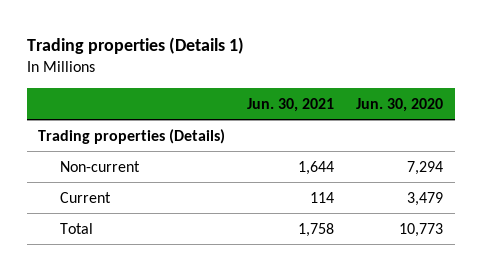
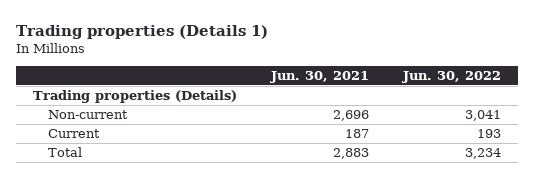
[356,97,444,112] Jun. 30, 2020 -> none
none -> [402,70,502,83] Jun. 30, 2022
[298,160,335,175] 1,644 -> [333,110,370,122] 2,696
[310,191,335,203] 114 -> [345,129,370,139] 187
[298,222,335,237] 1,758 -> [333,148,370,160] 2,883

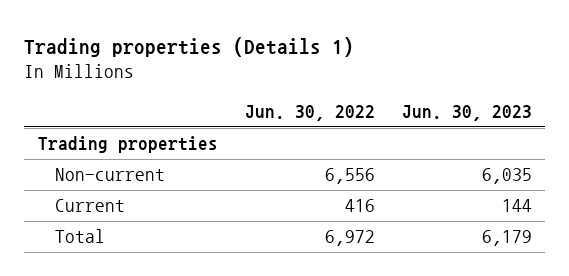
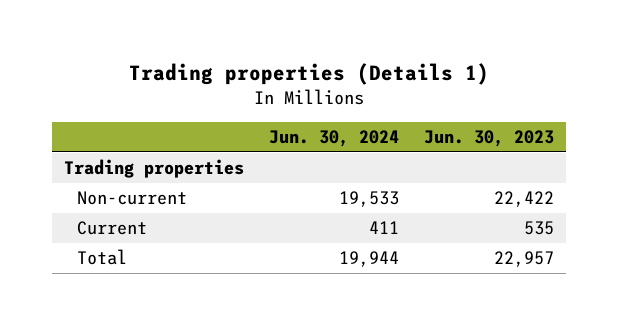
[244,105,375,122] Jun. 30, 2022 -> none
none -> [269,130,400,148] Jun. 30, 2024
[481,168,532,185] 6,035 -> [493,191,554,208] 22,422
[501,199,532,213] 144 -> [523,221,554,236] 535
[481,230,532,247] 6,179 -> [493,251,554,268] 22,957

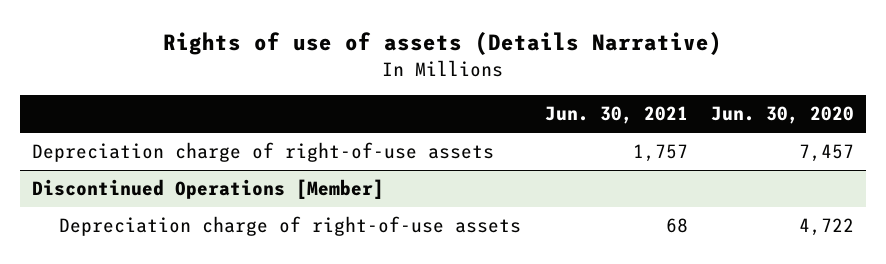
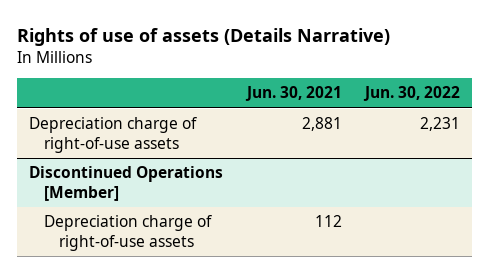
[711,106,855,125] Jun. 30, 2020 -> none
none -> [363,86,461,102] Jun. 30, 2022
[632,144,688,163] 1,757 -> [301,117,342,132] 2,881
[665,218,688,234] 68 -> [314,215,342,228] 112

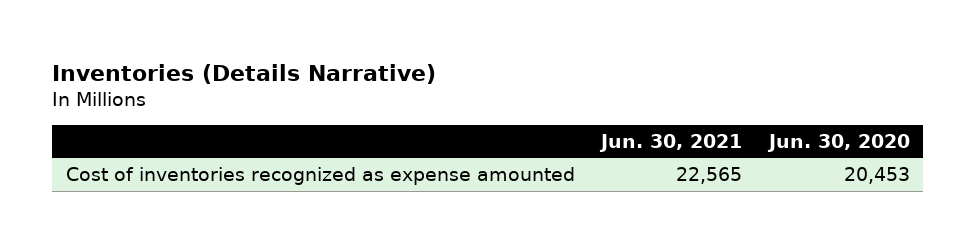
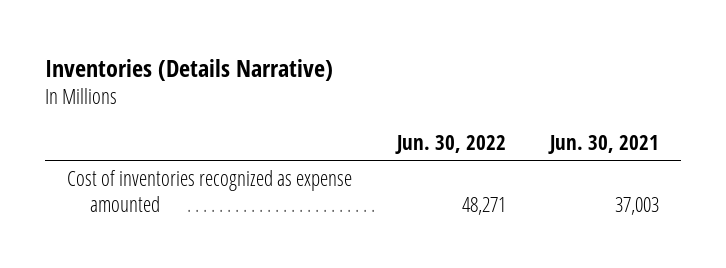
[766,133,910,152] Jun. 30, 2020 -> none
none -> [394,134,506,154] Jun. 30, 2022
[676,167,743,185] 22,565 -> [615,197,660,216] 37,003

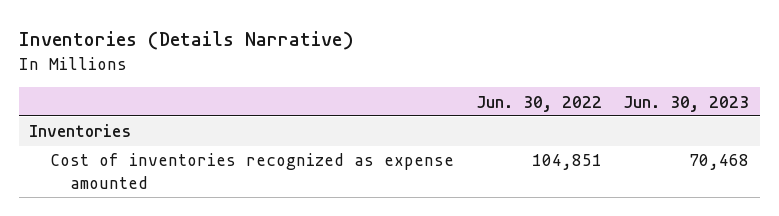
[548,134,660,154] Jun. 30, 2021 -> none
none -> [623,95,750,112] Jun. 30, 2023
none -> [29,124,132,138] Inventories
[461,197,506,216] 48,271 -> [531,154,602,171] 104,851

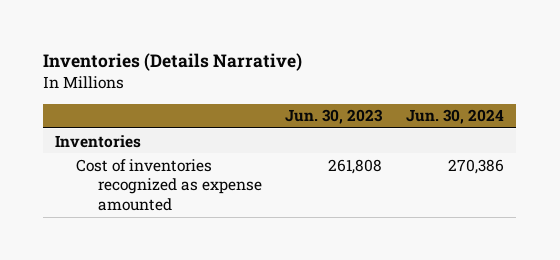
[475,95,602,112] Jun. 30, 2022 -> none
none -> [406,109,505,125] Jun. 30, 2024
[689,154,750,171] 70,468 -> [328,158,383,174] 261,808

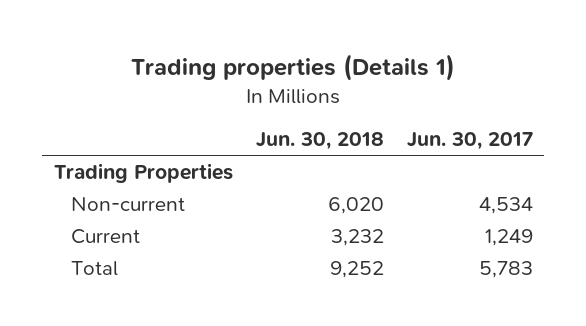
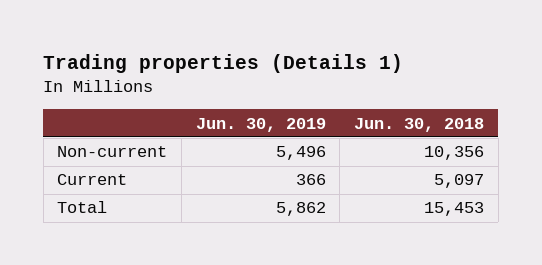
[406,132,533,151] Jun. 30, 2017 -> none
none -> [195,117,326,132] Jun. 30, 2019
[53,163,233,184] Trading Properties -> none
[327,197,384,215] 6,020 -> [424,146,485,161] 10,356
[330,229,384,247] 3,232 -> [434,174,485,189] 5,097
[329,261,384,279] 9,252 -> [424,202,485,217] 15,453

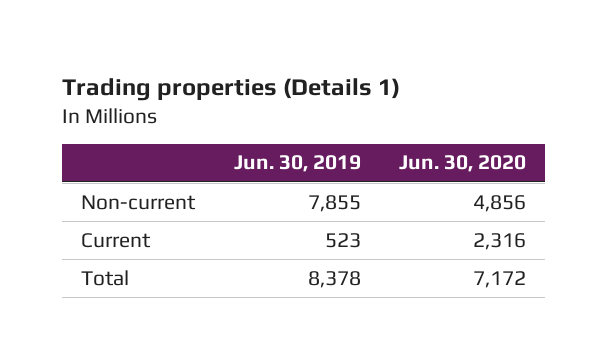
[354,117,485,132] Jun. 30, 2018 -> none
none -> [398,155,526,173] Jun. 30, 2020
[275,146,326,161] 5,496 -> [307,194,361,212] 7,855
[295,174,326,186] 366 -> [324,232,361,248] 523
[275,202,326,217] 5,862 -> [307,270,361,288] 8,378

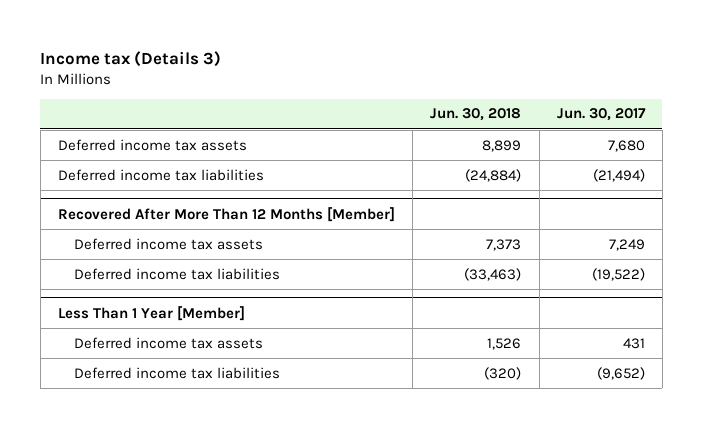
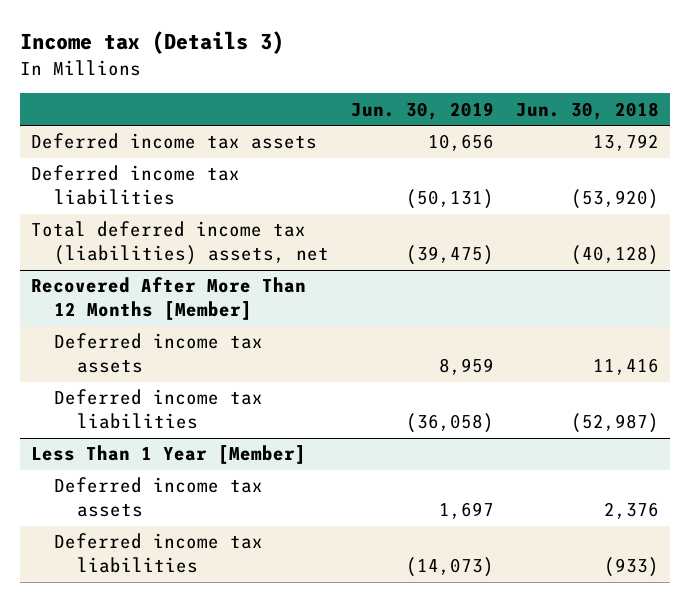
[556,108,646,122] Jun. 30, 2017 -> none
none -> [351,101,495,120] Jun. 30, 2019
[482,139,522,152] 8,899 -> [593,134,660,152] 13,792
[465,168,522,182] (24,884) -> [571,189,660,210] (53,920)
none -> [31,221,330,266] Total deferred income tax (liabilities) assets, net
[486,238,522,251] 7,373 -> [593,358,660,376] 11,416
[464,267,522,281] (33,463) -> [571,413,660,434] (52,987)
[487,337,522,350] 1,526 -> [604,502,660,520] 2,376
[484,366,522,380] (320) -> [604,557,660,578] (933)

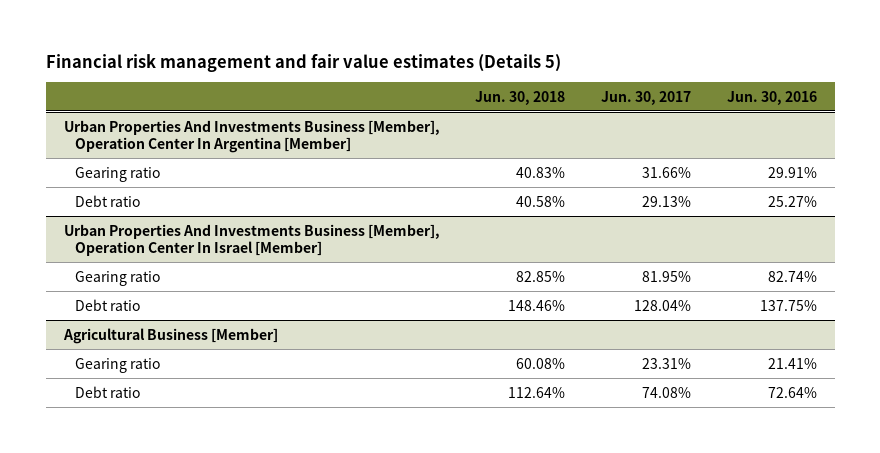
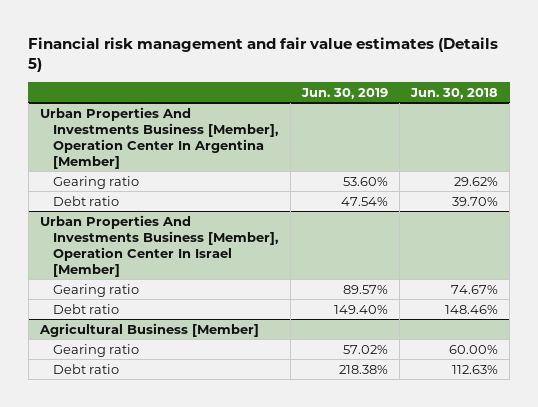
[601,90,692,105] Jun. 30, 2017 -> none
[726,90,817,105] Jun. 30, 2016 -> none
none -> [300,87,388,99] Jun. 30, 2019
[516,166,566,178] 40.83% -> [454,176,499,186] 29.62%
[516,195,566,207] 40.58% -> [452,196,499,206] 39.70%
[516,270,566,282] 82.85% -> [451,284,499,294] 74.67%
[516,357,566,369] 60.08% -> [449,344,499,354] 60.00%
[508,386,566,398] 112.64% -> [452,364,499,374] 112.63%

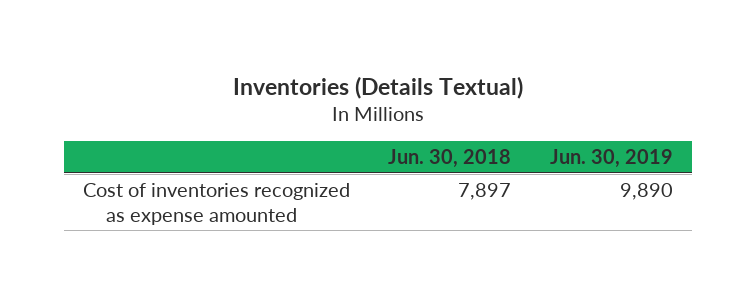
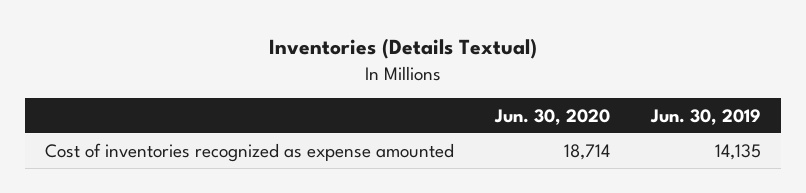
[388,149,512,169] Jun. 30, 2018 -> none
none -> [493,108,610,125] Jun. 30, 2020
[620,182,674,200] 9,890 -> [714,144,761,161] 14,135

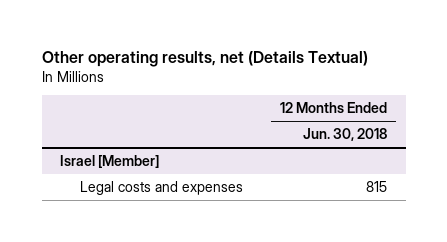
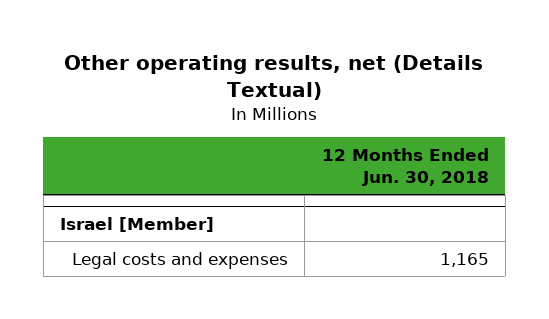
[366,181,388,193] 815 -> [439,252,489,267] 1,165

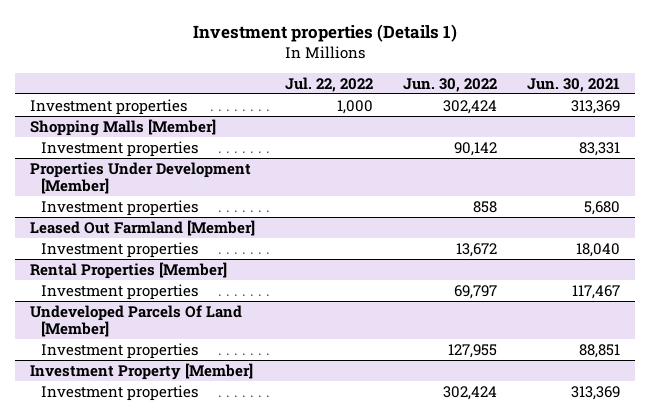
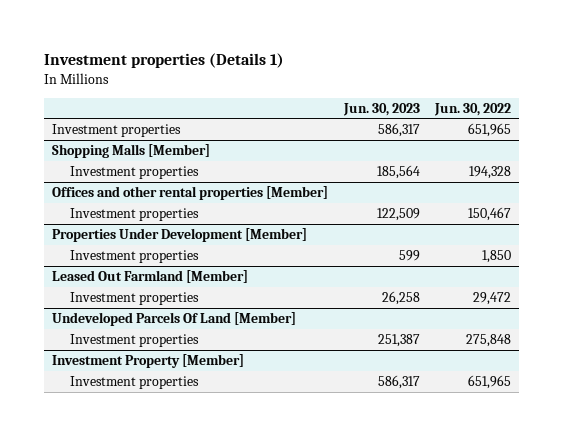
[285,76,374,92] Jul. 22, 2022 -> none
[526,77,620,92] Jun. 30, 2021 -> none
none -> [342,102,420,116] Jun. 30, 2023
[442,99,497,114] 302,424 -> [468,123,512,138] 651,965
[453,141,497,156] 90,142 -> [469,166,512,180] 194,328
none -> [51,186,328,201] Offices and other rental properties [Member]
none -> [70,208,200,222] Investment properties
[472,200,497,213] 858 -> [482,250,512,264] 1,850
[30,261,228,279] Rental Properties [Member] -> none
[40,283,198,300] Investment properties -> none
[455,242,497,257] 13,672 -> [473,292,512,306] 29,472
[447,343,497,358] 127,955 -> [466,334,512,348] 275,848
[442,385,497,400] 302,424 -> [468,375,512,390] 651,965

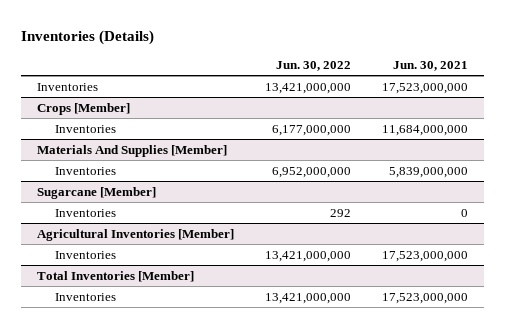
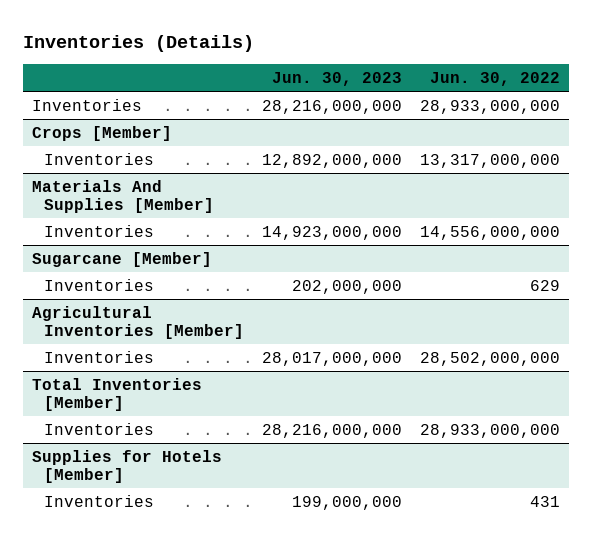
[393,60,469,71] Jun. 30, 2021 -> none
none -> [272,72,403,87] Jun. 30, 2023
[264,82,351,94] 13,421,000,000 -> [419,99,560,114] 28,933,000,000
[271,124,351,136] 6,177,000,000 -> [419,153,560,168] 13,317,000,000
[271,166,351,178] 6,952,000,000 -> [419,225,560,240] 14,556,000,000
[329,208,351,217] 292 -> [529,279,560,291] 629
[264,250,351,262] 13,421,000,000 -> [419,351,560,366] 28,502,000,000
[264,292,351,304] 13,421,000,000 -> [419,423,560,438] 28,933,000,000
none -> [31,449,222,484] Supplies for Hotels [Member]
none -> [44,494,155,507] Inventories

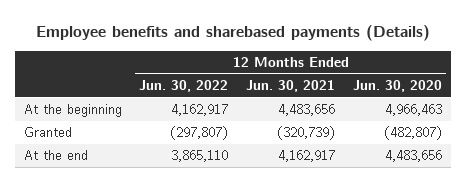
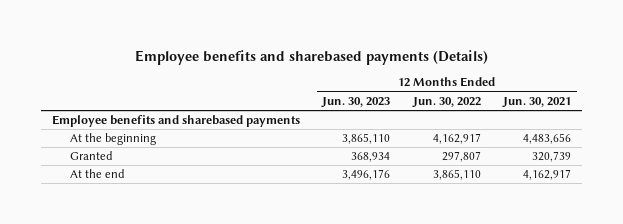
[353,80,443,93] Jun. 30, 2020 -> none
none -> [321,96,391,108] Jun. 30, 2023
none -> [52,115,301,128] Employee benefits and sharebased payments
[170,126,229,141] (297,807) -> [441,151,481,163] 297,807
[277,126,336,141] (320,739) -> [532,151,572,163] 320,739

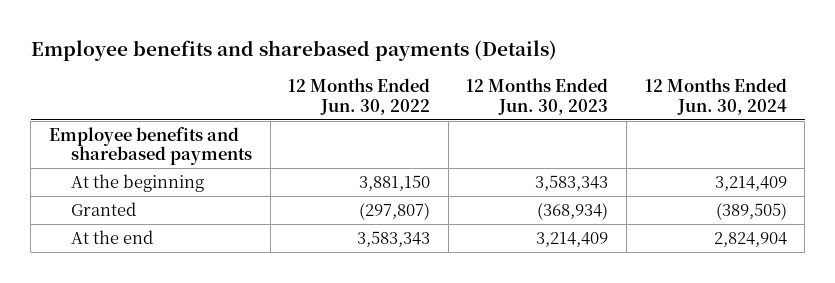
[502,96,572,108] Jun. 30, 2021 -> none
none -> [644,78,787,115] 12 Months Ended Jun. 30, 2024
[342,133,391,145] 3,865,110 -> [535,175,609,192] 3,583,343
[432,133,481,145] 4,162,917 -> [359,175,431,192] 3,881,150
[351,152,391,163] 368,934 -> [537,202,609,221] (368,934)
[441,151,481,163] 297,807 -> [359,202,431,221] (297,807)
[342,169,391,181] 3,496,176 -> [536,232,609,248] 3,214,409
[432,169,481,181] 3,865,110 -> [357,231,431,248] 3,583,343

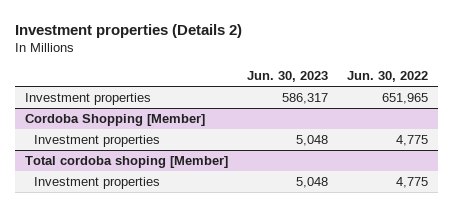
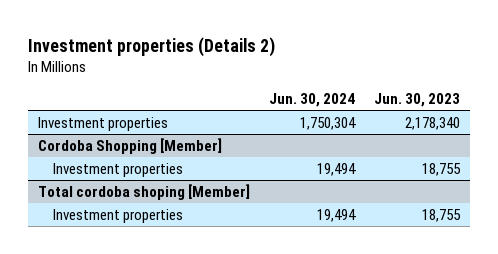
[347,71,429,83] Jun. 30, 2022 -> none
none -> [269,93,356,108] Jun. 30, 2024
[281,92,328,104] 586,317 -> [405,116,461,130] 2,178,340
[295,134,328,146] 5,048 -> [422,162,462,176] 18,755
[295,176,328,188] 5,048 -> [422,208,462,222] 18,755

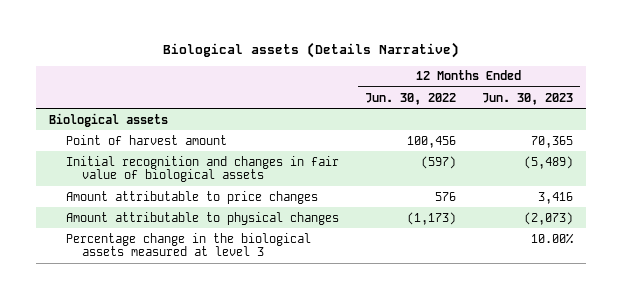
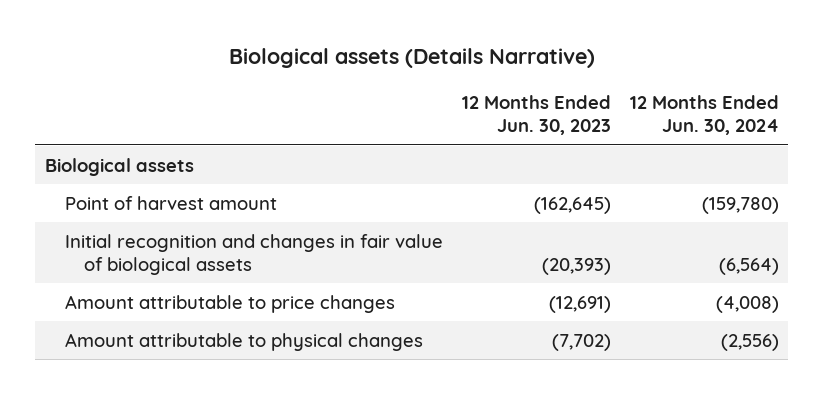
[364,92,456,105] Jun. 30, 2022 -> none
none -> [629,94,779,136] 12 Months Ended Jun. 30, 2024
[65,232,311,257] Percentage change in the biological assets measured at level 3 -> none
[531,135,574,148] 70,365 -> [533,196,611,214] (162,645)
[524,155,574,169] (5,489) -> [541,258,611,276] (20,393)
[538,191,574,204] 3,416 -> [548,295,611,313] (12,691)
[524,211,574,225] (2,073) -> [551,333,611,351] (7,702)

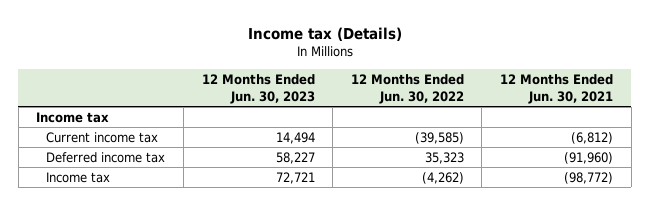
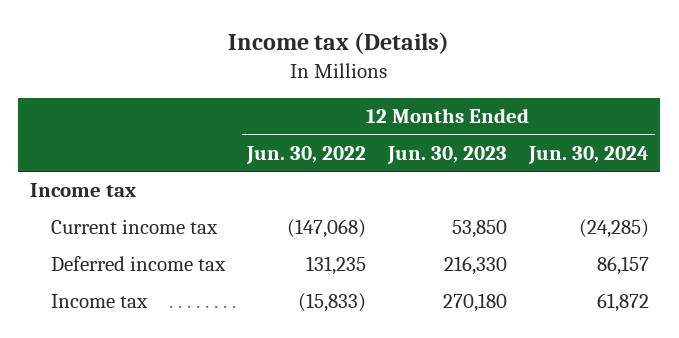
[499,74,613,104] 12 Months Ended Jun. 30, 2021 -> none
none -> [528,145,650,164] Jun. 30, 2024
[275,131,315,144] 14,494 -> [452,220,508,239] 53,850
[414,131,464,144] (39,585) -> [287,219,367,239] (147,068)
[275,151,315,164] 58,227 -> [444,256,508,276] 216,330
[424,151,464,164] 35,323 -> [306,256,367,276] 131,235
[275,171,315,184] 72,721 -> [443,293,508,313] 270,180
[421,171,464,184] (4,262) -> [298,293,367,313] (15,833)

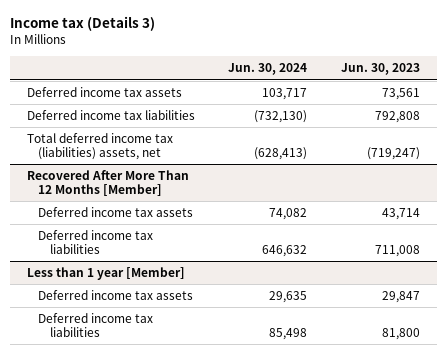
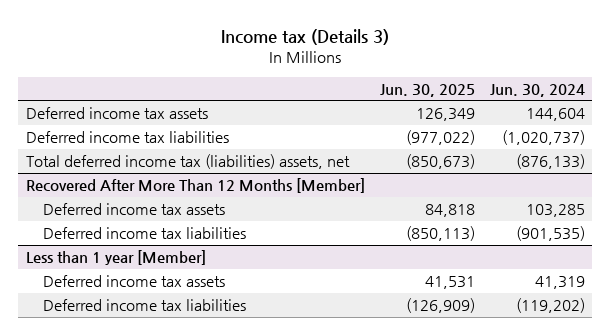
[341,63,421,76] Jun. 30, 2023 -> none
none -> [379,83,475,97] Jun. 30, 2025
[262,87,308,100] 103,717 -> [525,108,585,122] 144,604
[254,109,308,123] (732,130) -> [501,130,585,146] (1,020,737)
[254,146,308,160] (628,413) -> [515,154,585,170] (876,133)
[269,207,308,220] 74,082 -> [525,204,585,218] 103,285
[262,244,308,257] 646,632 -> [515,226,585,242] (901,535)
[269,290,308,303] 29,635 -> [534,276,585,290] 41,319
[269,327,308,340] 85,498 -> [515,298,585,314] (119,202)

